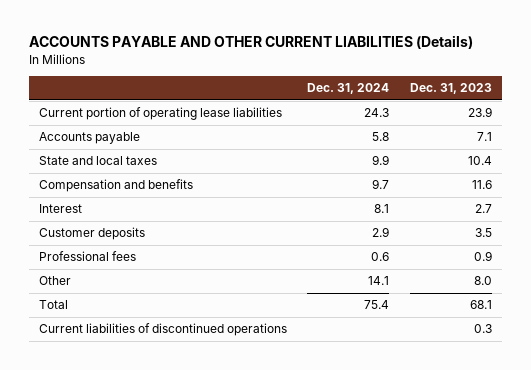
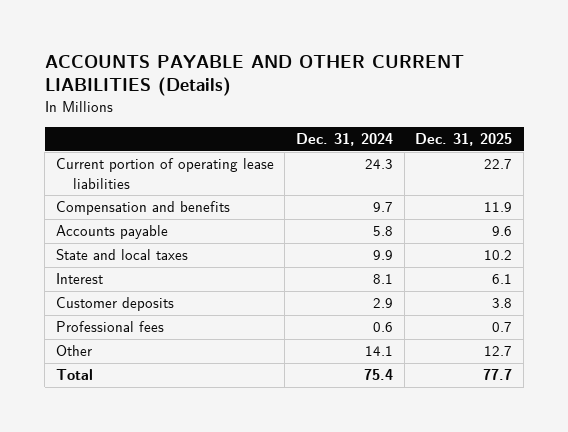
[410,83,493,95] Dec. 31, 2023 -> none
none -> [415,132,513,146] Dec. 31, 2025
[38,179,193,193] Compensation and benefits -> [55,201,230,216] Compensation and benefits
[38,323,287,337] Current liabilities of discontinued operations -> none

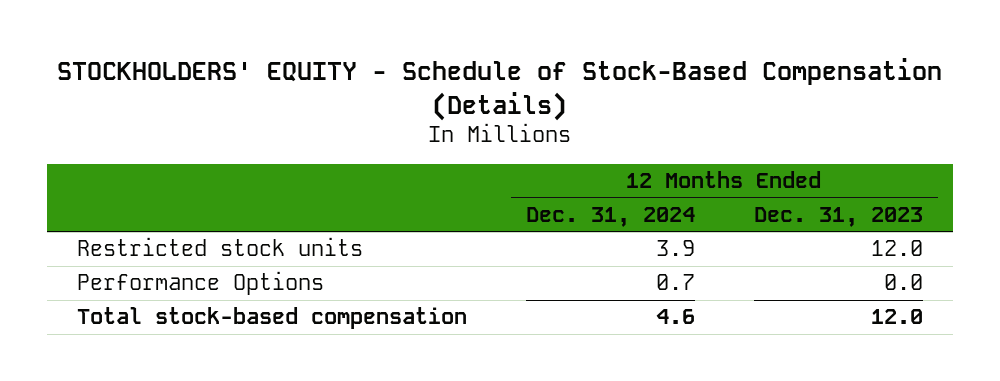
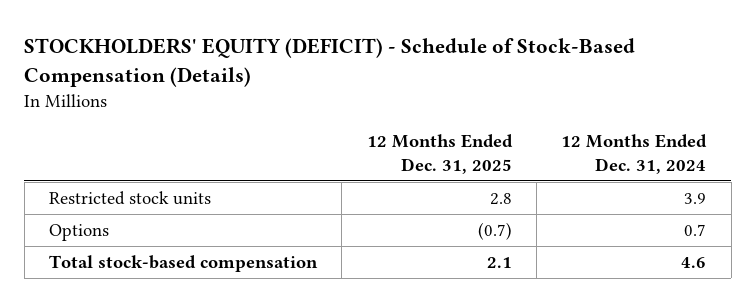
[56,58,942,121] STOCKHOLDERS' EQUITY - Schedule of Stock-Based Compensation (Details) -> [24,37,636,87] STOCKHOLDERS' EQUITY (DEFICIT) - Schedule of Stock-Based Compensation (Details)
[754,206,924,227] Dec. 31, 2023 -> none
none -> [366,134,513,174] 12 Months Ended Dec. 31, 2025
[76,271,324,296] Performance Options -> [49,224,110,242] Options

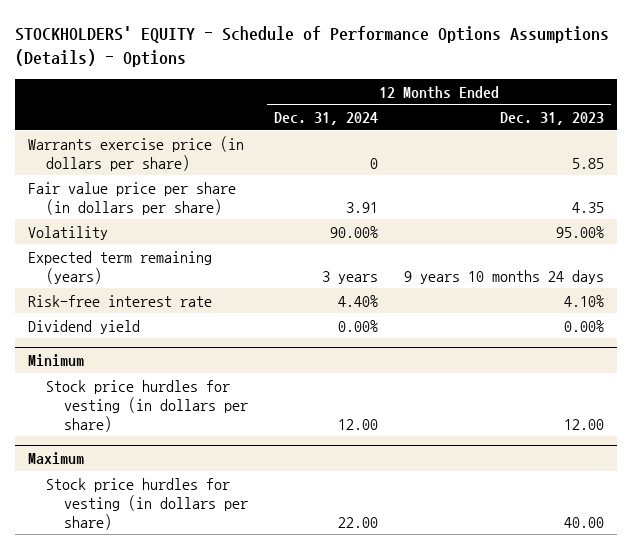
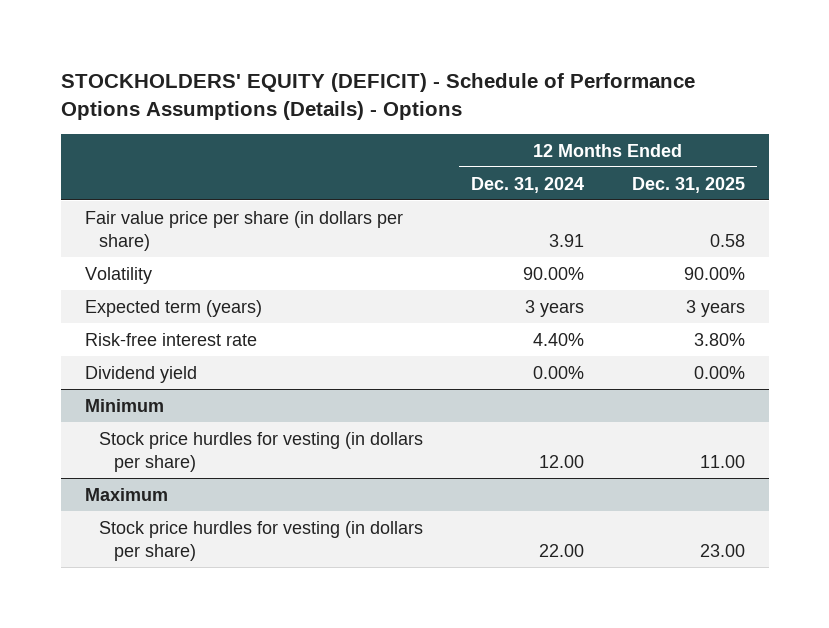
[14,26,609,68] STOCKHOLDERS' EQUITY - Schedule of Performance Options Assumptions (Details) - Options -> [60,73,695,121] STOCKHOLDERS' EQUITY (DEFICIT) - Schedule of Performance Options Assumptions (Details) - Options
[500,112,605,126] Dec. 31, 2023 -> none
none -> [631,176,745,193] Dec. 31, 2025
[27,135,244,171] Warrants exercise price (in dollars per share) -> none
[27,250,212,284] Expected term remaining (years) -> [84,299,262,317] Expected term (years)

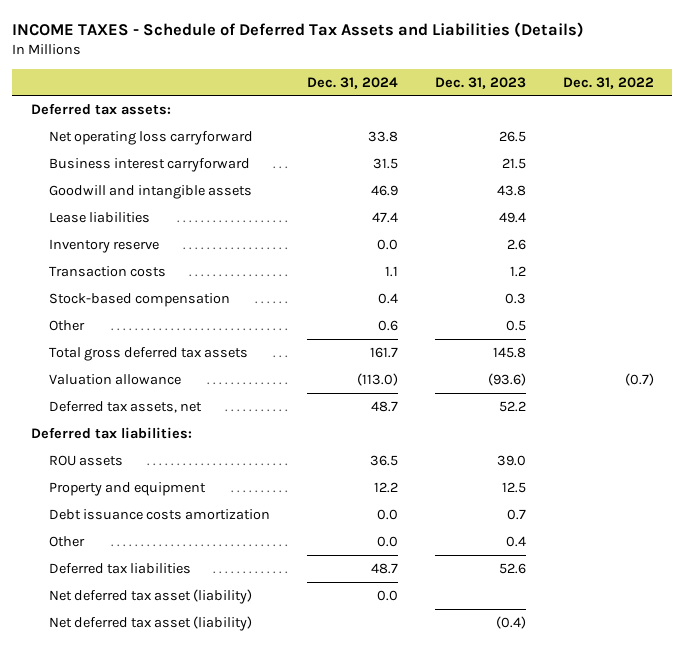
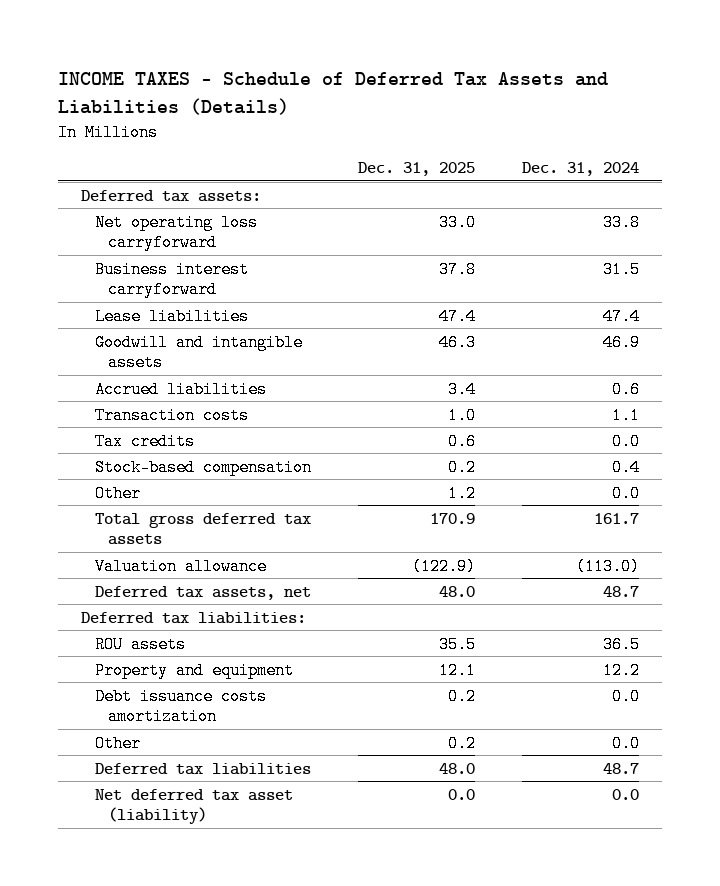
[434,76,526,89] Dec. 31, 2023 -> none
[562,76,654,89] Dec. 31, 2022 -> none
none -> [357,161,475,176] Dec. 31, 2025
[48,238,159,253] Inventory reserve -> none
[48,184,252,199] Goodwill and intangible assets -> [94,333,303,372] Goodwill and intangible assets
none -> [94,380,267,398] Accrued liabilities
none -> [94,432,195,450] Tax credits
[377,319,398,331] 0.6 -> [611,484,640,502] 0.0
[48,615,252,631] Net deferred tax asset (liability) -> none

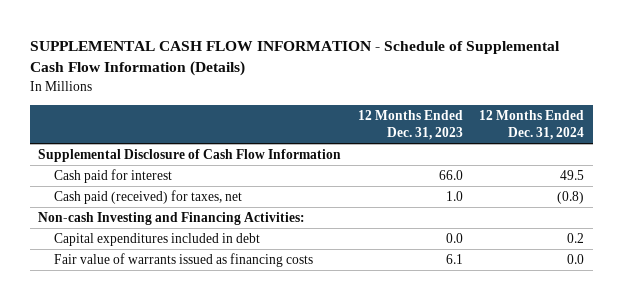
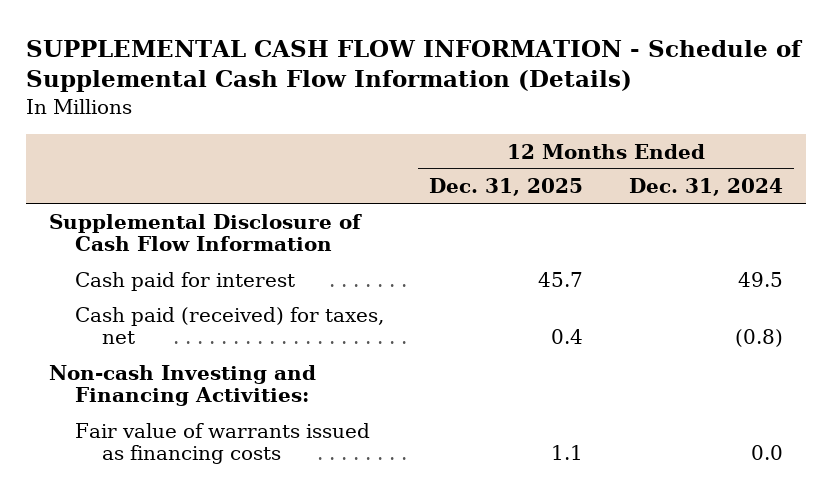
[357,109,463,140] 12 Months Ended Dec. 31, 2023 -> none
none -> [429,178,584,197] Dec. 31, 2025
[53,233,260,247] Capital expenditures included in debt -> none

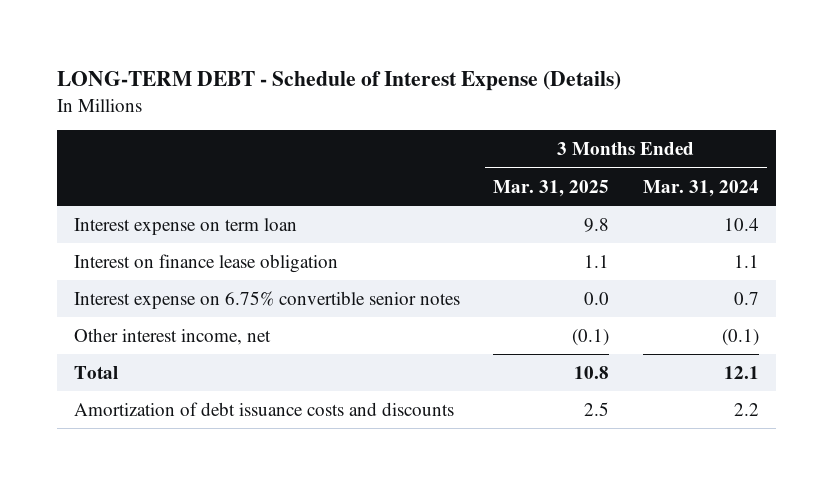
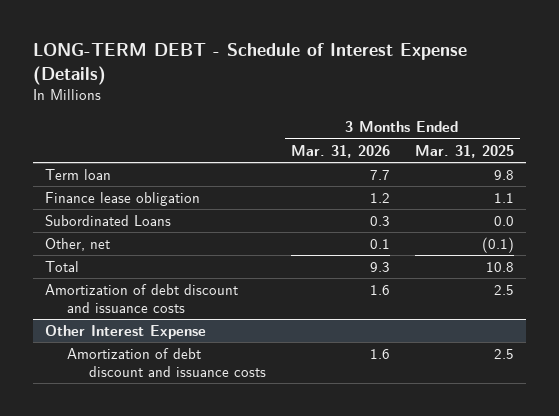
[642,179,759,197] Mar. 31, 2024 -> none
none -> [290,144,390,158] Mar. 31, 2026
[73,290,460,309] Interest expense on 6.75% convertible senior notes -> none
[73,217,297,235] Interest expense on term loan -> [45,168,112,180] Term loan
[73,253,338,273] Interest on finance lease obligation -> [45,191,201,206] Finance lease obligation
none -> [45,214,172,226] Subordinated Loans
[73,327,271,345] Other interest income, net -> [45,237,111,251] Other, net
[73,401,454,416] Amortization of debt issuance costs and discounts -> [45,283,239,313] Amortization of debt discount and issuance costs
none -> [45,324,207,339] Other Interest Expense
none -> [67,347,267,377] Amortization of debt discount and issuance costs

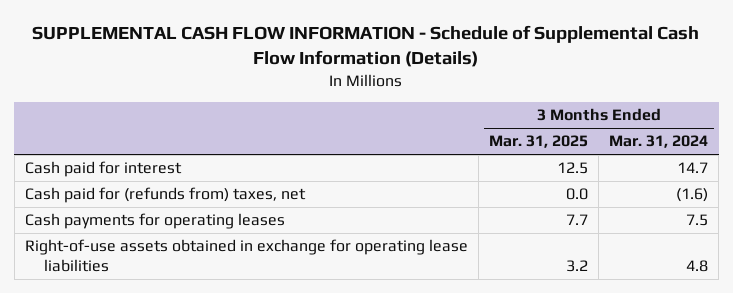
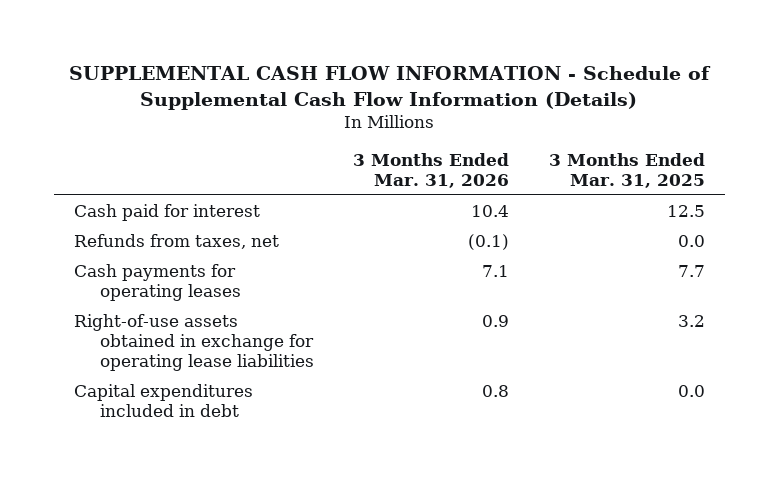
[609,135,709,149] Mar. 31, 2024 -> none
none -> [353,152,510,189] 3 Months Ended Mar. 31, 2026
[24,187,306,204] Cash paid for (refunds from) taxes, net -> [73,234,279,250] Refunds from taxes, net
none -> [73,384,253,418] Capital expenditures included in debt

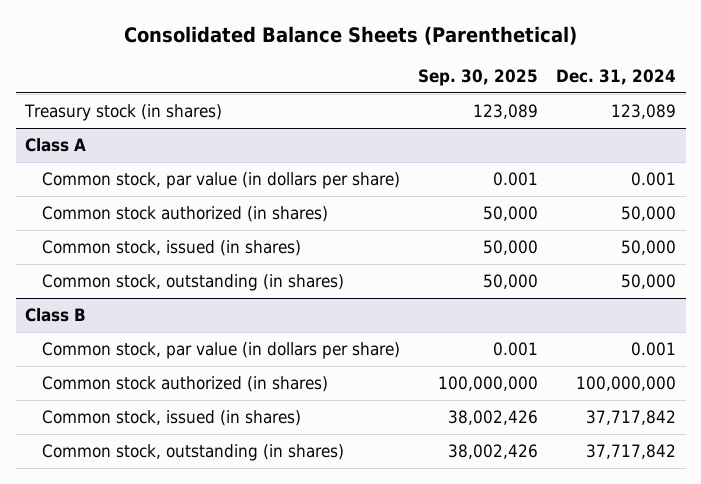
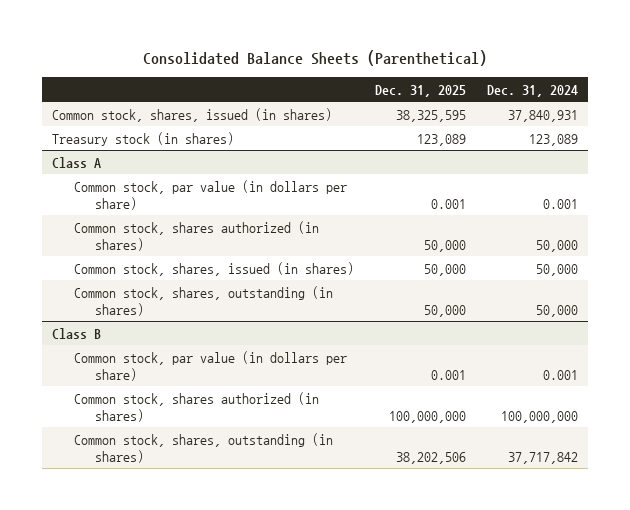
[418,68,539,86] Sep. 30, 2025 -> none
none -> [374,84,466,97] Dec. 31, 2025
none -> [52,107,333,122] Common stock, shares, issued (in shares)
[41,205,328,222] Common stock authorized (in shares) -> [73,220,319,251] Common stock, shares authorized (in shares)
[41,239,301,256] Common stock, issued (in shares) -> [73,261,354,276] Common stock, shares, issued (in shares)
[41,273,344,291] Common stock, outstanding (in shares) -> [73,285,333,316] Common stock, shares, outstanding (in shares)
[41,409,301,426] Common stock, issued (in shares) -> none
[41,375,328,392] Common stock authorized (in shares) -> [73,391,319,422] Common stock, shares authorized (in shares)
[41,443,344,461] Common stock, outstanding (in shares) -> [73,432,333,463] Common stock, shares, outstanding (in shares)

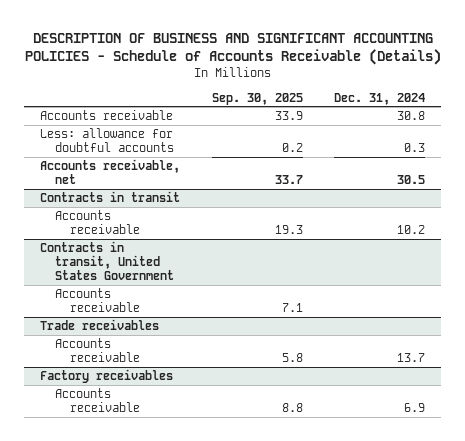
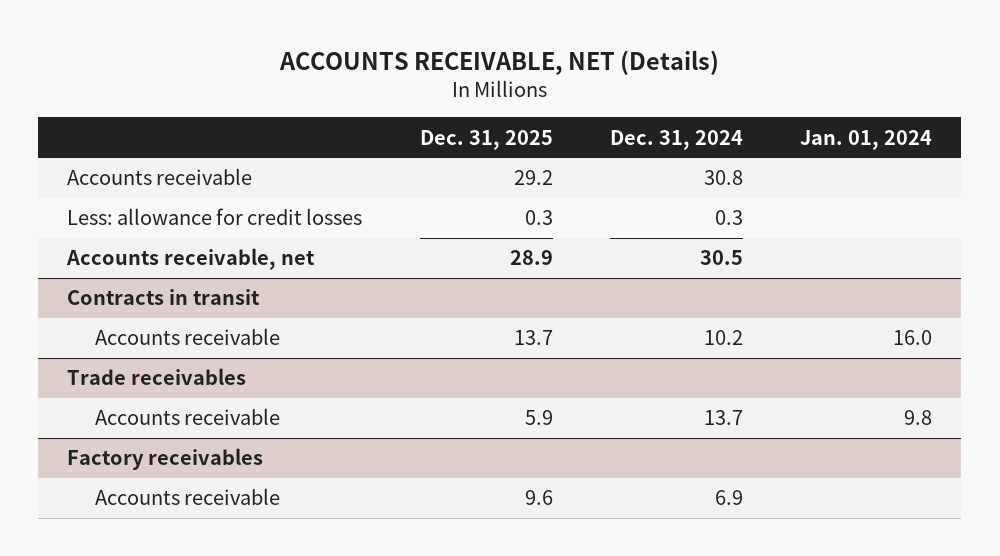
[24,32,441,65] DESCRIPTION OF BUSINESS AND SIGNIFICANT ACCOUNTING POLICIES - Schedule of Accounts Receivable (Details) -> [278,49,719,75] ACCOUNTS RECEIVABLE, NET (Details)
[211,92,303,105] Sep. 30, 2025 -> none
none -> [419,129,553,150] Dec. 31, 2025
none -> [800,129,933,150] Jan. 01, 2024
[40,128,175,152] Less: allowance for doubtful accounts -> [67,208,363,226] Less: allowance for credit losses
[40,241,175,280] Contracts in transit, United States Government -> none
[55,288,141,312] Accounts receivable -> none

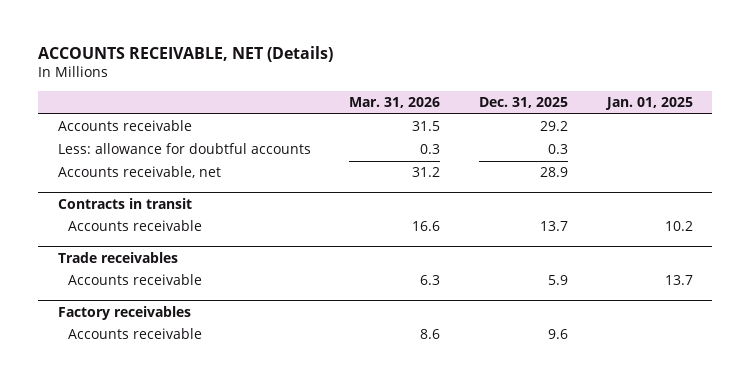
[610,129,744,150] Dec. 31, 2024 -> none
[800,129,933,150] Jan. 01, 2024 -> none
none -> [349,97,441,109] Mar. 31, 2026
none -> [604,97,693,111] Jan. 01, 2025
[67,208,363,226] Less: allowance for credit losses -> [57,143,311,155] Less: allowance for doubtful accounts

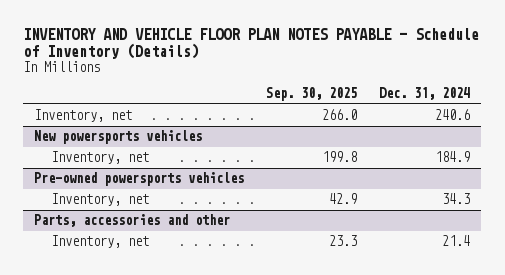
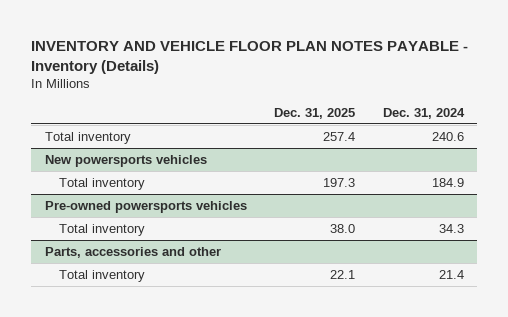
[23,28,480,60] INVENTORY AND VEHICLE FLOOR PLAN NOTES PAYABLE - Schedule of Inventory (Details) -> [30,40,468,74] INVENTORY AND VEHICLE FLOOR PLAN NOTES PAYABLE - Inventory (Details)
[266,87,358,102] Sep. 30, 2025 -> none
none -> [274,108,356,120] Dec. 31, 2025
[34,109,133,123] Inventory, net -> [44,131,131,144] Total inventory
[51,151,150,165] Inventory, net -> [58,177,145,190] Total inventory
[51,193,150,207] Inventory, net -> [58,223,145,236] Total inventory
[51,235,150,249] Inventory, net -> [58,269,145,282] Total inventory

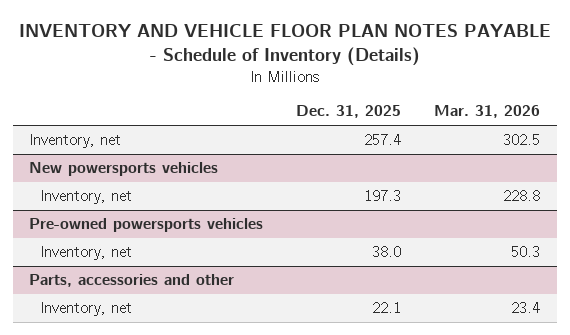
[30,40,468,74] INVENTORY AND VEHICLE FLOOR PLAN NOTES PAYABLE - Inventory (Details) -> [18,23,551,66] INVENTORY AND VEHICLE FLOOR PLAN NOTES PAYABLE - Schedule of Inventory (Details)
[382,108,465,120] Dec. 31, 2024 -> none
none -> [434,105,541,119] Mar. 31, 2026
[44,131,131,144] Total inventory -> [29,134,122,149] Inventory, net
[58,177,145,190] Total inventory -> [40,190,133,205] Inventory, net
[58,223,145,236] Total inventory -> [40,246,133,261] Inventory, net
[58,269,145,282] Total inventory -> [40,302,133,317] Inventory, net

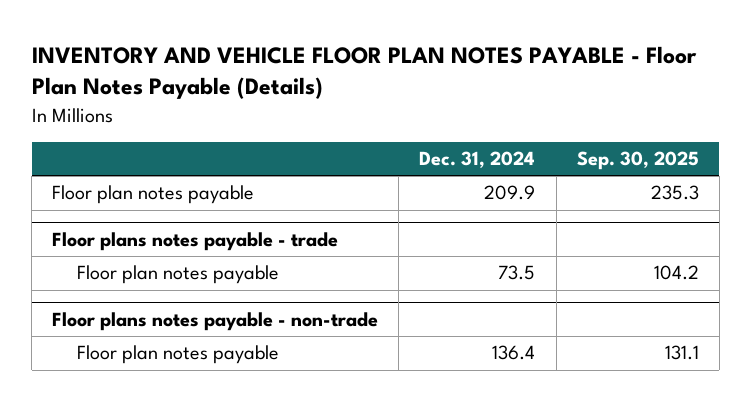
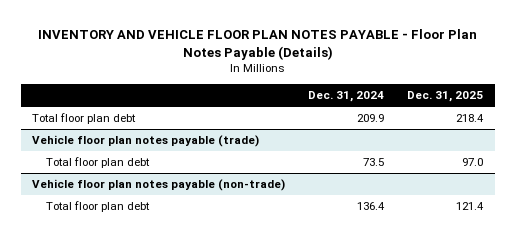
[576,151,699,171] Sep. 30, 2025 -> none
none -> [407,90,484,102] Dec. 31, 2025
[52,185,255,205] Floor plan notes payable -> [32,113,137,125] Total floor plan debt
[52,231,339,251] Floor plans notes payable - trade -> [32,135,260,148] Vehicle floor plan notes payable (trade)
[76,265,279,285] Floor plan notes payable -> [46,157,151,169] Total floor plan debt
[52,311,379,331] Floor plans notes payable - non-trade -> [32,179,286,192] Vehicle floor plan notes payable (non-trade)
[76,345,279,365] Floor plan notes payable -> [46,201,151,213] Total floor plan debt

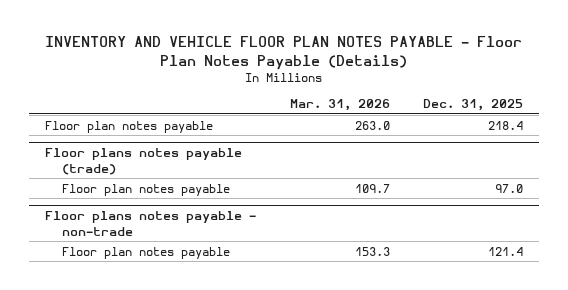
[308,90,385,102] Dec. 31, 2024 -> none
none -> [289,99,390,112] Mar. 31, 2026
[32,113,137,125] Total floor plan debt -> [45,120,214,133] Floor plan notes payable
[32,135,260,148] Vehicle floor plan notes payable (trade) -> [45,148,243,175] Floor plans notes payable (trade)
[46,157,151,169] Total floor plan debt -> [61,183,230,196] Floor plan notes payable
[32,179,286,192] Vehicle floor plan notes payable (non-trade) -> [45,211,257,236] Floor plans notes payable - non-trade
[46,201,151,213] Total floor plan debt -> [61,246,230,259] Floor plan notes payable

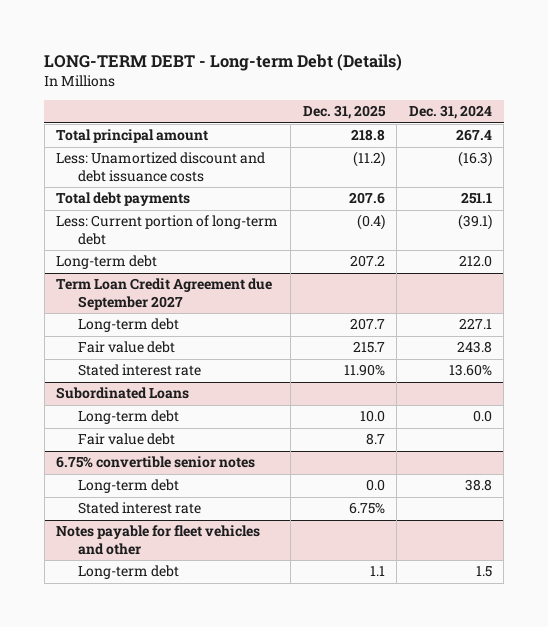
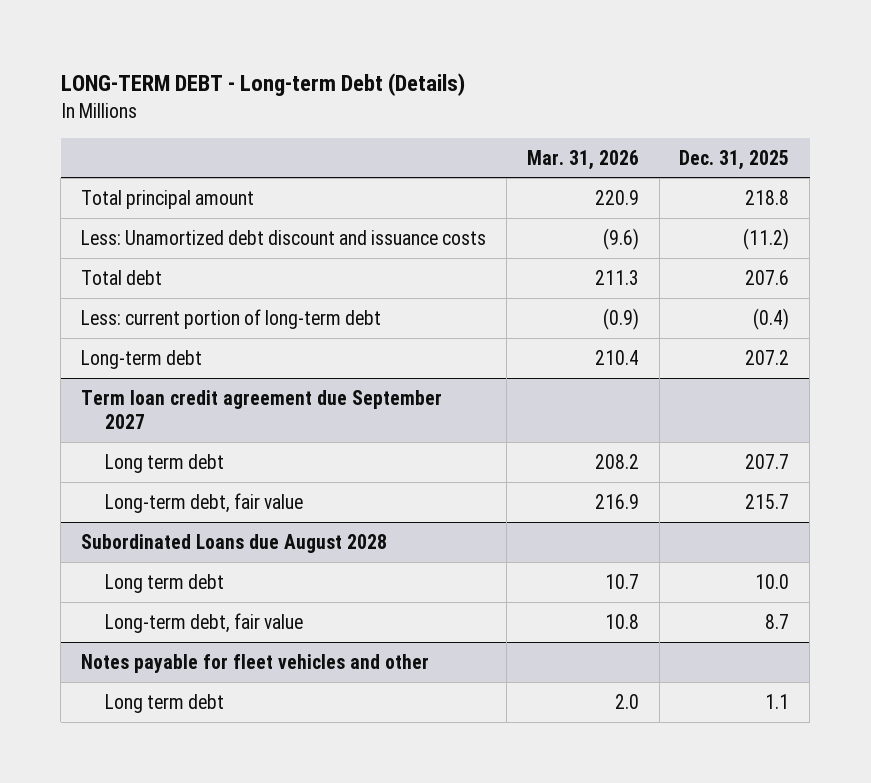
[408,105,492,120] Dec. 31, 2024 -> none
none -> [526,149,639,170] Mar. 31, 2026
[56,152,266,182] Less: Unamortized discount and debt issuance costs -> [81,229,487,245] Less: Unamortized debt discount and issuance costs
[56,192,191,207] Total debt payments -> [81,269,163,285] Total debt
[56,215,279,245] Less: Current portion of long-term debt -> [81,308,382,329] Less: current portion of long-term debt
[77,364,201,377] Stated interest rate -> none
[56,456,256,469] 6.75% convertible senior notes -> none
[77,479,179,494] Long-term debt -> none
[77,502,201,515] Stated interest rate -> none
[56,278,273,310] Term Loan Credit Agreement due September 2027 -> [81,389,443,430] Term loan credit agreement due September 2027
[77,318,179,333] Long-term debt -> [105,453,225,473] Long term debt
[77,341,175,354] Fair value debt -> [105,492,304,513] Long-term debt, fair value
[56,387,190,400] Subordinated Loans -> [81,533,388,553] Subordinated Loans due August 2028
[77,410,179,425] Long-term debt -> [105,573,225,593] Long term debt
[77,433,175,446] Fair value debt -> [105,612,304,633] Long-term debt, fair value
[77,565,179,580] Long-term debt -> [105,693,225,713] Long term debt

